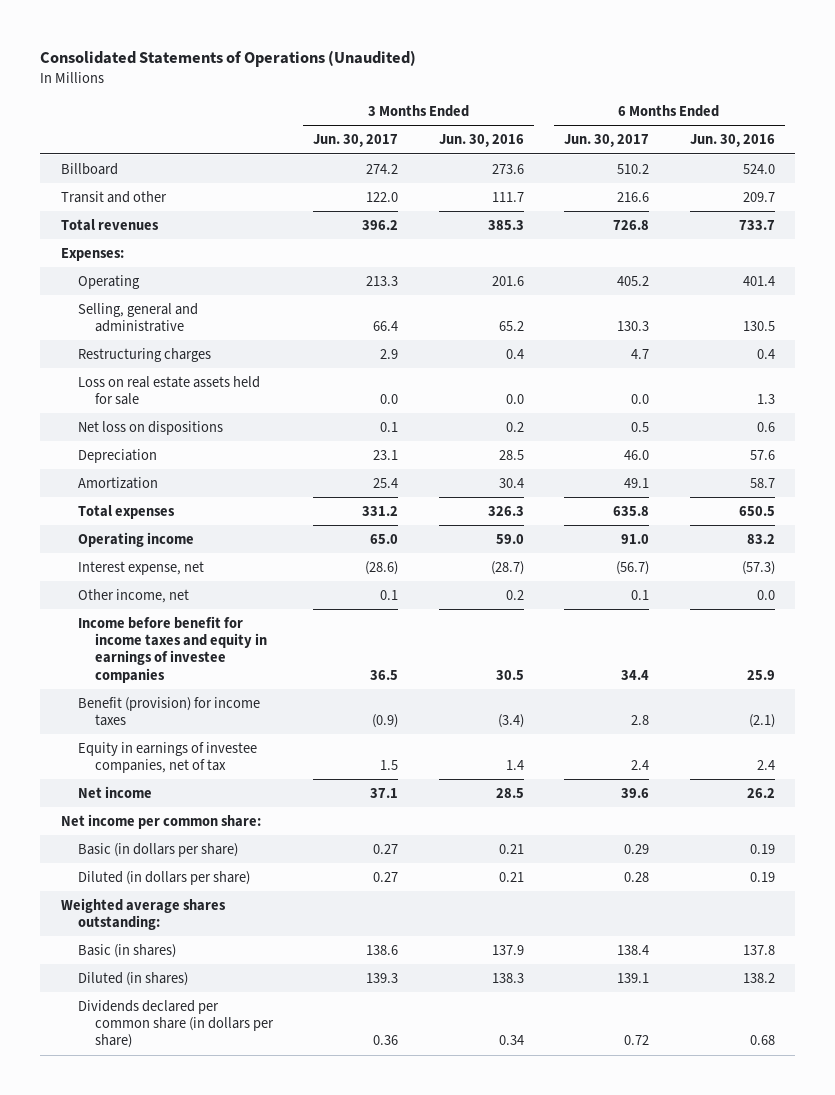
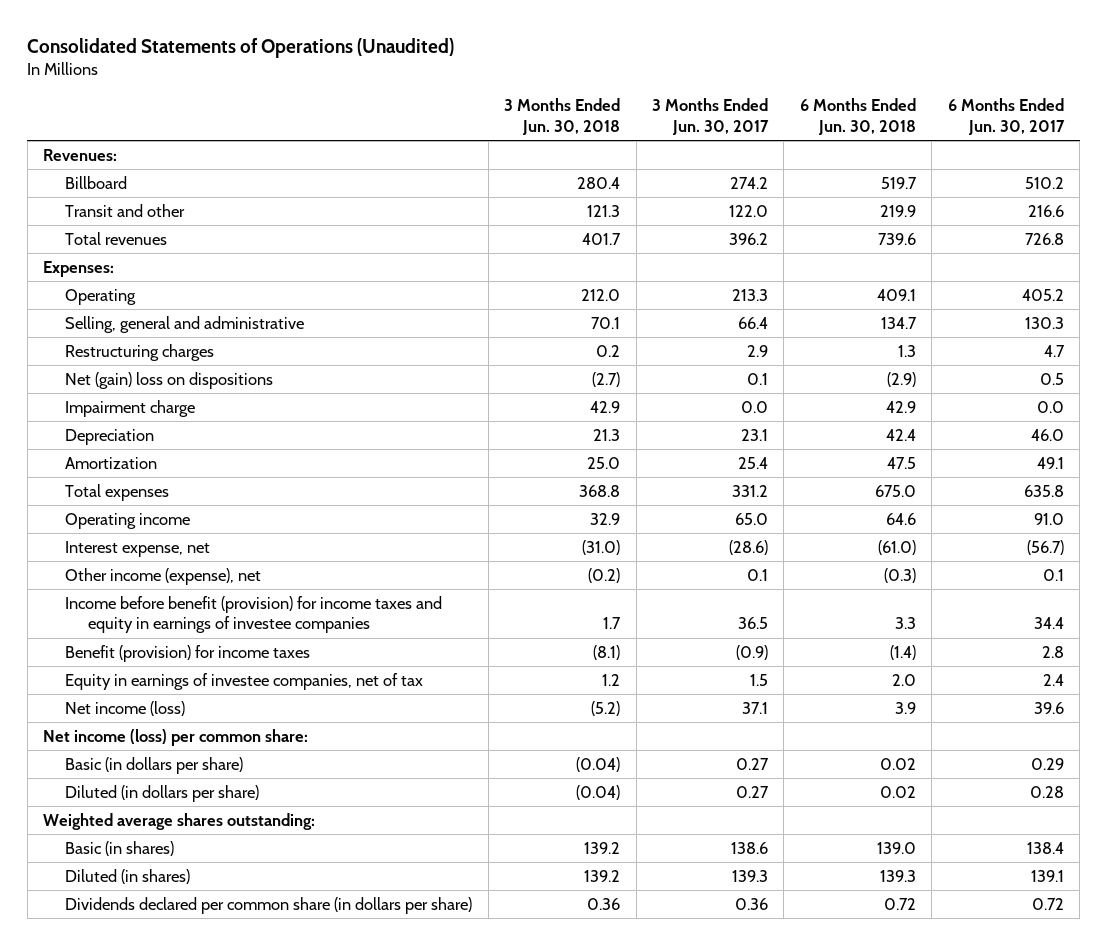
[438,134,524,148] Jun. 30, 2016 -> none
[689,134,775,148] Jun. 30, 2016 -> none
none -> [504,98,621,135] 3 Months Ended Jun. 30, 2018
none -> [799,98,916,135] 6 Months Ended Jun. 30, 2018
none -> [43,148,118,161] Revenues:
[77,375,260,406] Loss on real estate assets held for sale -> none
[77,420,223,435] Net loss on dispositions -> [65,371,274,389] Net (gain) loss on dispositions
none -> [65,399,196,417] Impairment charge
[77,588,189,603] Other income, net -> [65,567,262,585] Other income (expense), net
[77,615,268,683] Income before benefit for income taxes and equity in earnings of investee companies -> [65,595,443,634] Income before benefit (provision) for income taxes and equity in earnings of investee companies
[77,785,152,798] Net income -> [65,700,186,716] Net income (loss)
[60,813,261,829] Net income per common share: -> [43,728,309,746] Net income (loss) per common share:

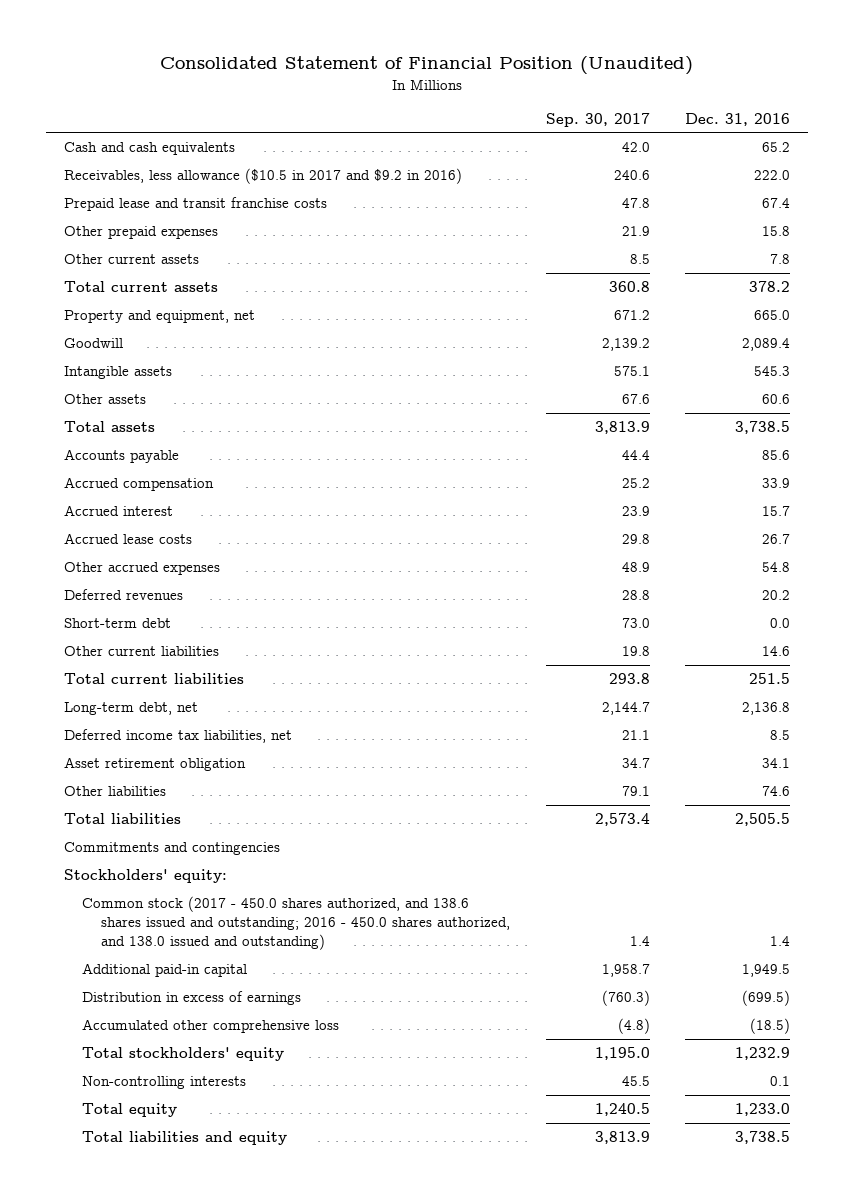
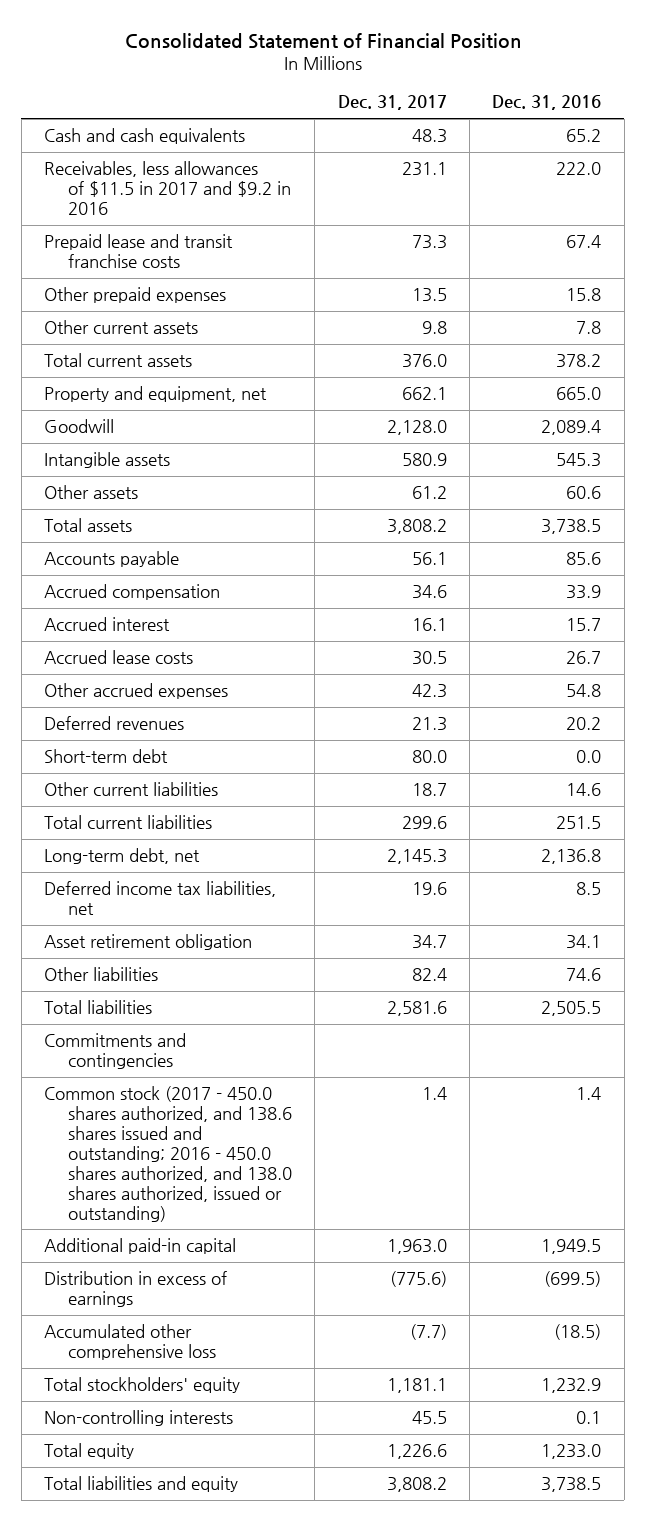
[159,56,693,76] Consolidated Statement of Financial Position (Unaudited) -> [124,32,522,49] Consolidated Statement of Financial Position
[545,112,650,127] Sep. 30, 2017 -> none
none -> [337,95,447,111] Dec. 31, 2017
[63,168,462,185] Receivables, less allowance ($10.5 in 2017 and $9.2 in 2016) -> [43,161,292,216] Receivables, less allowances of $11.5 in 2017 and $9.2 in 2016
[63,869,227,884] Stockholders' equity: -> none
[82,896,511,951] Common stock (2017 - 450.0 shares authorized, and 138.6 shares issued and outstanding; 2016 - 450.0 shares authorized, and 138.0 issued and outstanding) -> [43,1086,293,1222] Common stock (2017 - 450.0 shares authorized, and 138.6 shares issued and outstanding; 2016 - 450.0 shares authorized, and 138.0 shares authorized, issued or outstanding)

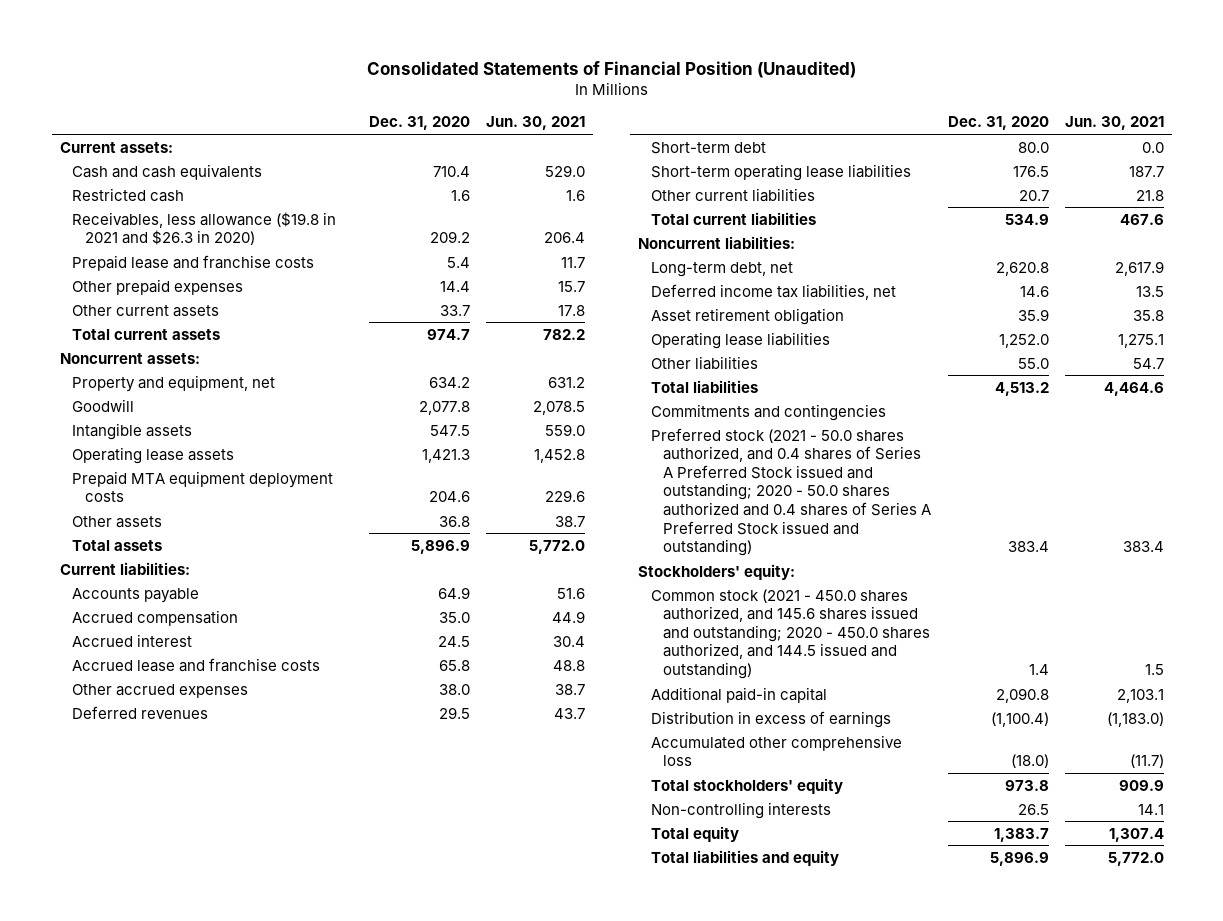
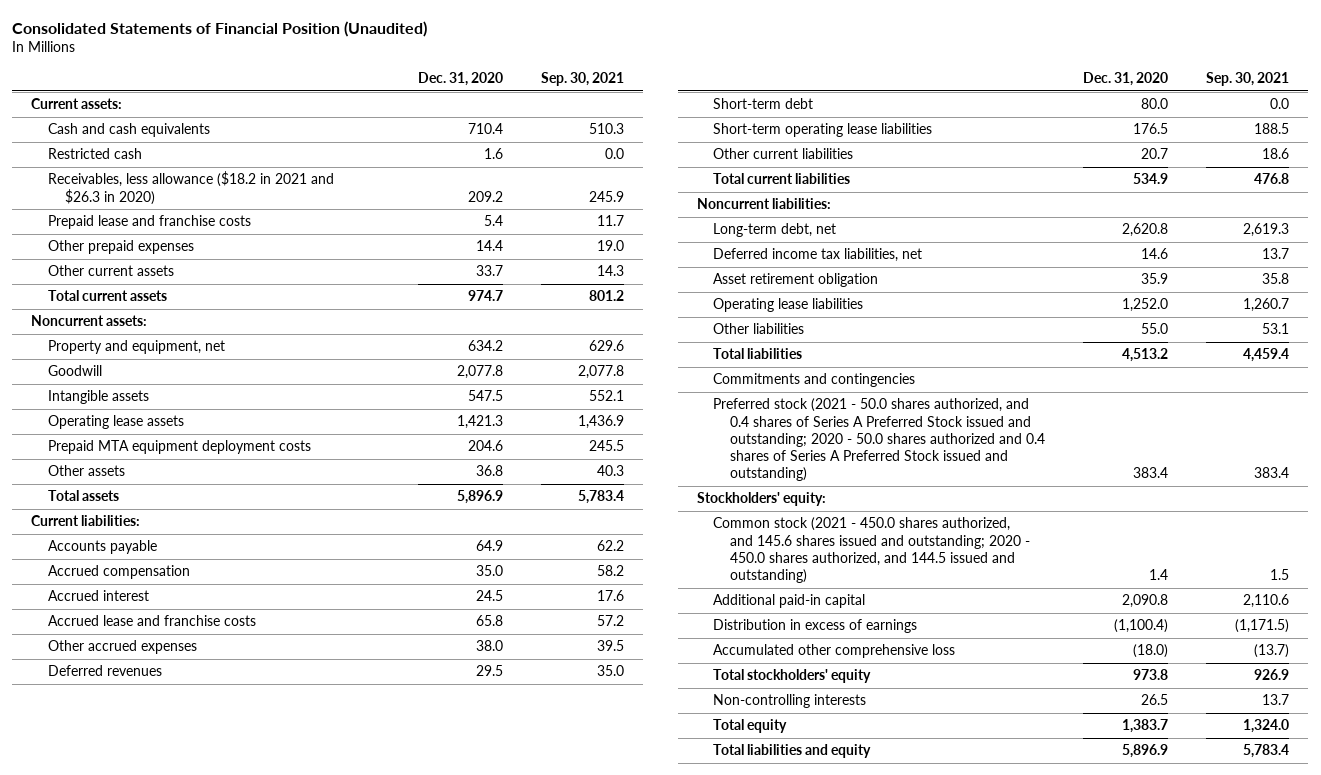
[485,116,585,131] Jun. 30, 2021 -> none
none -> [540,72,624,87] Sep. 30, 2021
[72,211,337,246] Receivables, less allowance ($19.8 in 2021 and $26.3 in 2020) -> [47,171,334,205] Receivables, less allowance ($18.2 in 2021 and $26.3 in 2020)

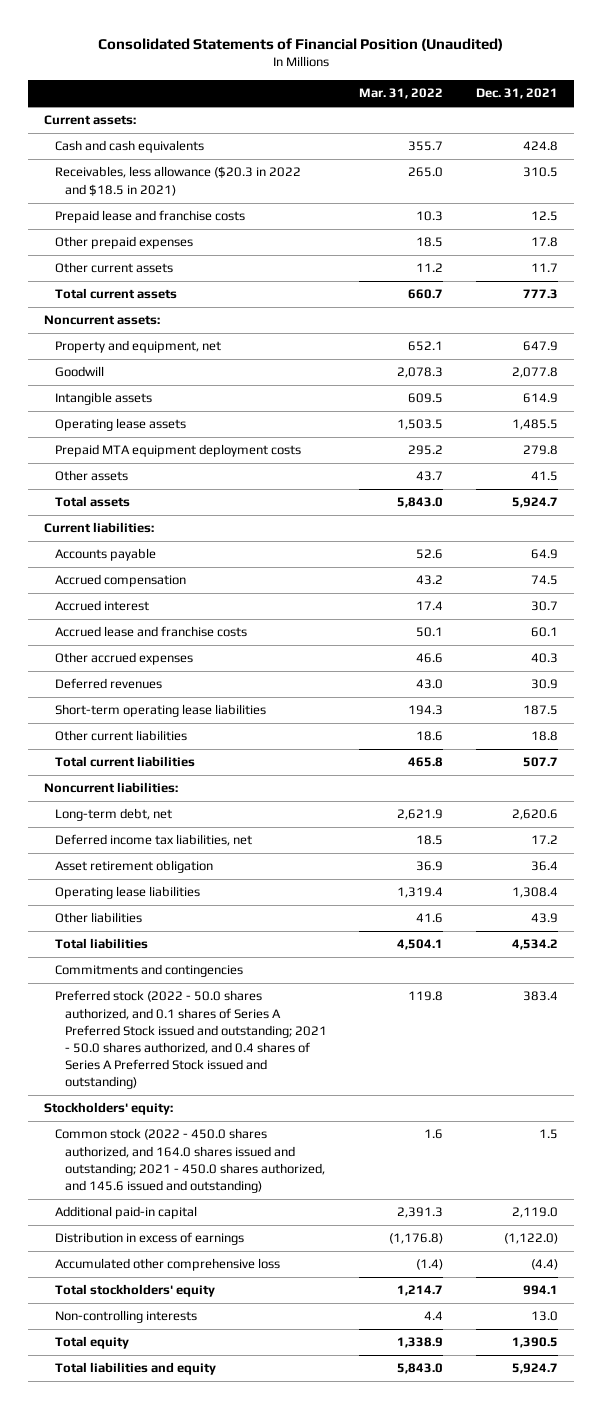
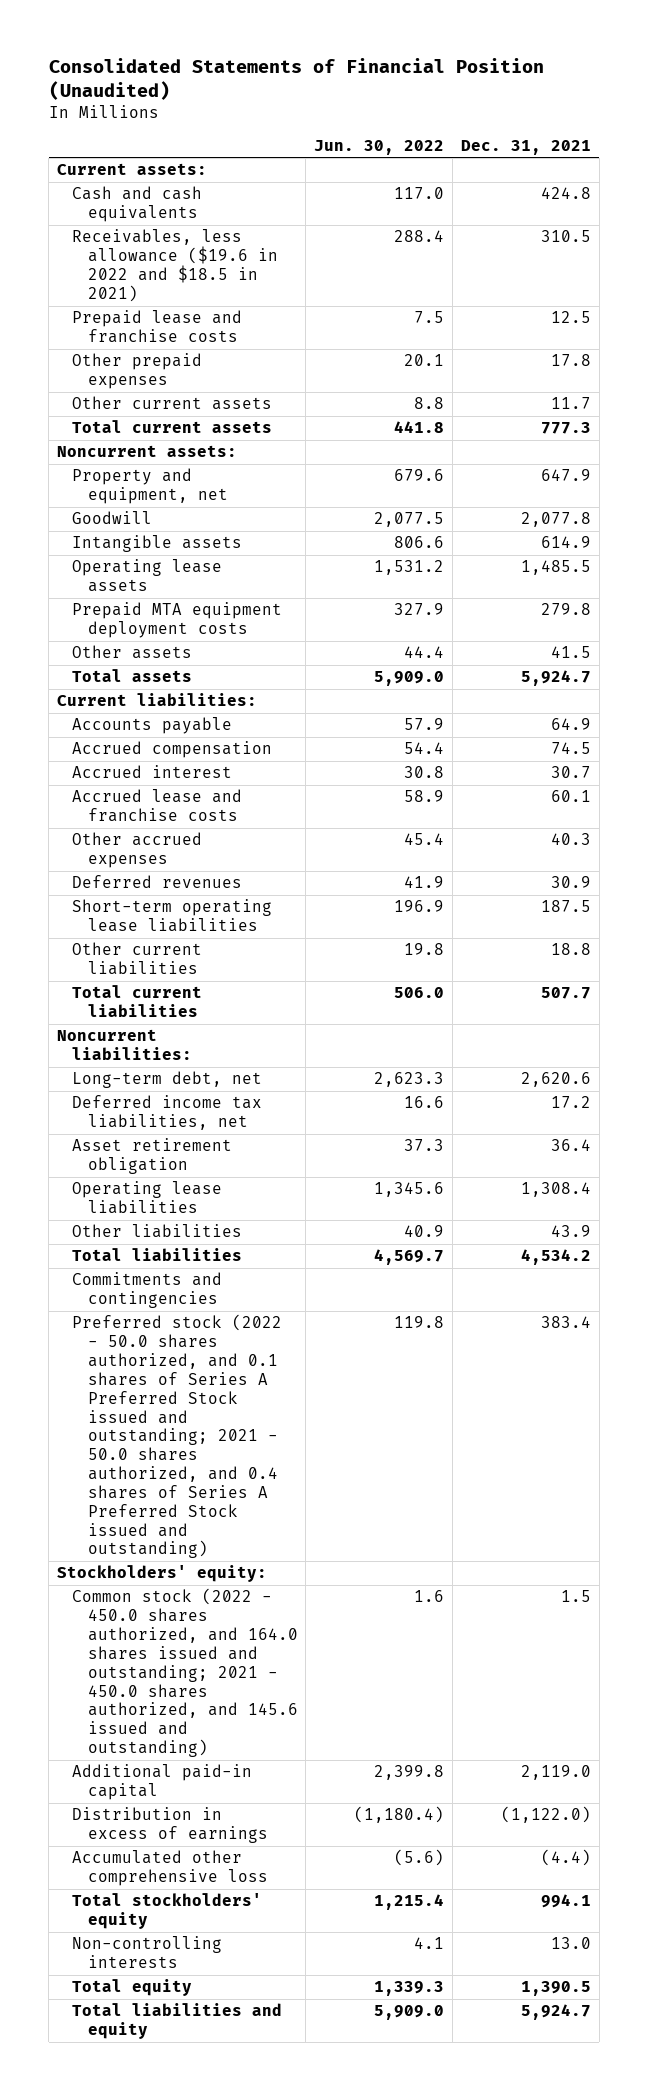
[359,88,444,100] Mar. 31, 2022 -> none
none -> [314,139,445,155] Jun. 30, 2022
[54,166,301,196] Receivables, less allowance ($20.3 in 2022 and $18.5 in 2021) -> [72,229,278,302] Receivables, less allowance ($19.6 in 2022 and $18.5 in 2021)

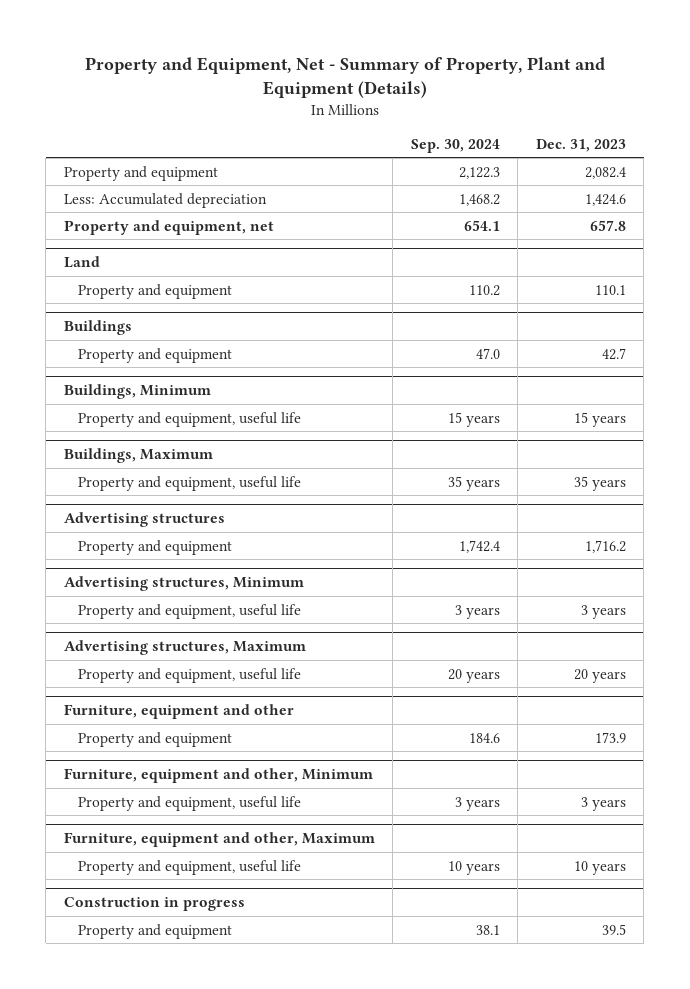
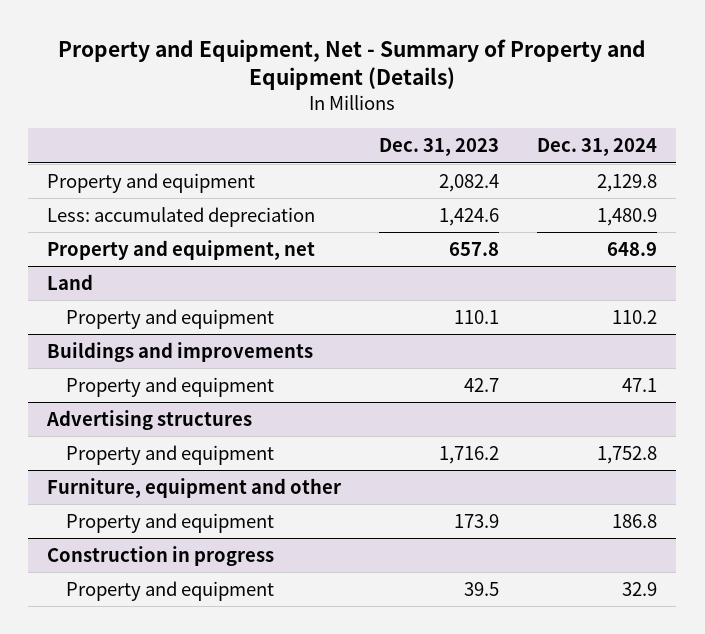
[84,56,605,99] Property and Equipment, Net - Summary of Property, Plant and Equipment (Details) -> [58,38,647,91] Property and Equipment, Net - Summary of Property and Equipment (Details)
[410,138,500,153] Sep. 30, 2024 -> none
none -> [537,138,658,157] Dec. 31, 2024
[63,192,267,208] Less: Accumulated depreciation -> [47,206,316,227] Less: accumulated depreciation
[63,320,132,336] Buildings -> none
none -> [47,341,314,362] Buildings and improvements
[63,384,211,400] Buildings, Minimum -> none
[78,411,302,427] Property and equipment, useful life -> none
[63,448,213,464] Buildings, Maximum -> none
[78,475,302,491] Property and equipment, useful life -> none
[63,576,304,592] Advertising structures, Minimum -> none
[78,603,302,619] Property and equipment, useful life -> none
[63,640,306,656] Advertising structures, Maximum -> none
[78,667,302,683] Property and equipment, useful life -> none
[63,768,373,784] Furniture, equipment and other, Minimum -> none
[78,795,302,811] Property and equipment, useful life -> none
[63,832,375,848] Furniture, equipment and other, Maximum -> none
[78,859,302,875] Property and equipment, useful life -> none

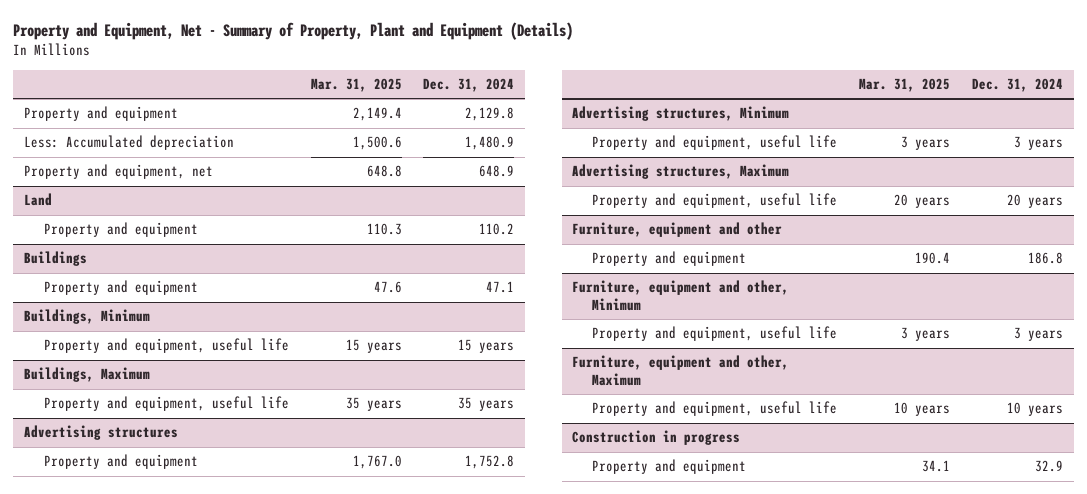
[58,38,647,91] Property and Equipment, Net - Summary of Property and Equipment (Details) -> [13,21,574,40] Property and Equipment, Net - Summary of Property, Plant and Equipment (Details)
[379,138,500,157] Dec. 31, 2023 -> none
none -> [310,78,402,93] Mar. 31, 2025
[47,206,316,227] Less: accumulated depreciation -> [24,135,235,151] Less: Accumulated depreciation
[47,341,314,362] Buildings and improvements -> none
none -> [24,251,88,267] Buildings
none -> [24,309,151,325] Buildings, Minimum
none -> [43,338,289,354] Property and equipment, useful life
none -> [24,367,151,383] Buildings, Maximum
none -> [43,396,289,412] Property and equipment, useful life
none -> [572,106,790,122] Advertising structures, Minimum
none -> [591,135,837,151] Property and equipment, useful life
none -> [572,164,790,180] Advertising structures, Maximum
none -> [591,193,837,209] Property and equipment, useful life
none -> [572,280,790,312] Furniture, equipment and other, Minimum
none -> [591,326,837,342] Property and equipment, useful life
none -> [572,355,790,387] Furniture, equipment and other, Maximum
none -> [591,401,837,417] Property and equipment, useful life

